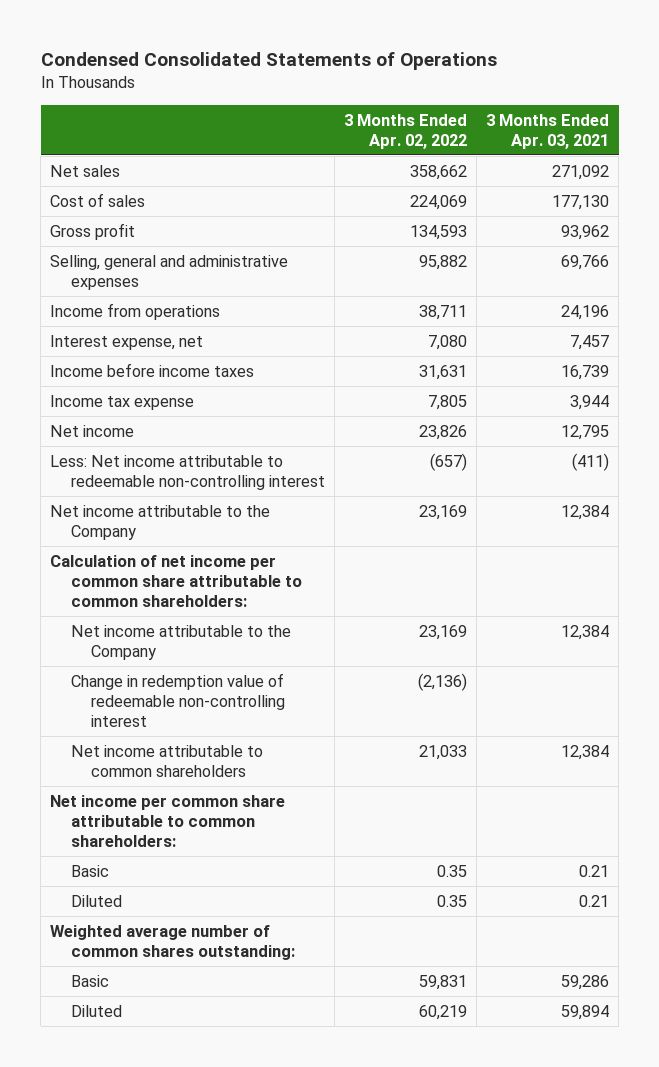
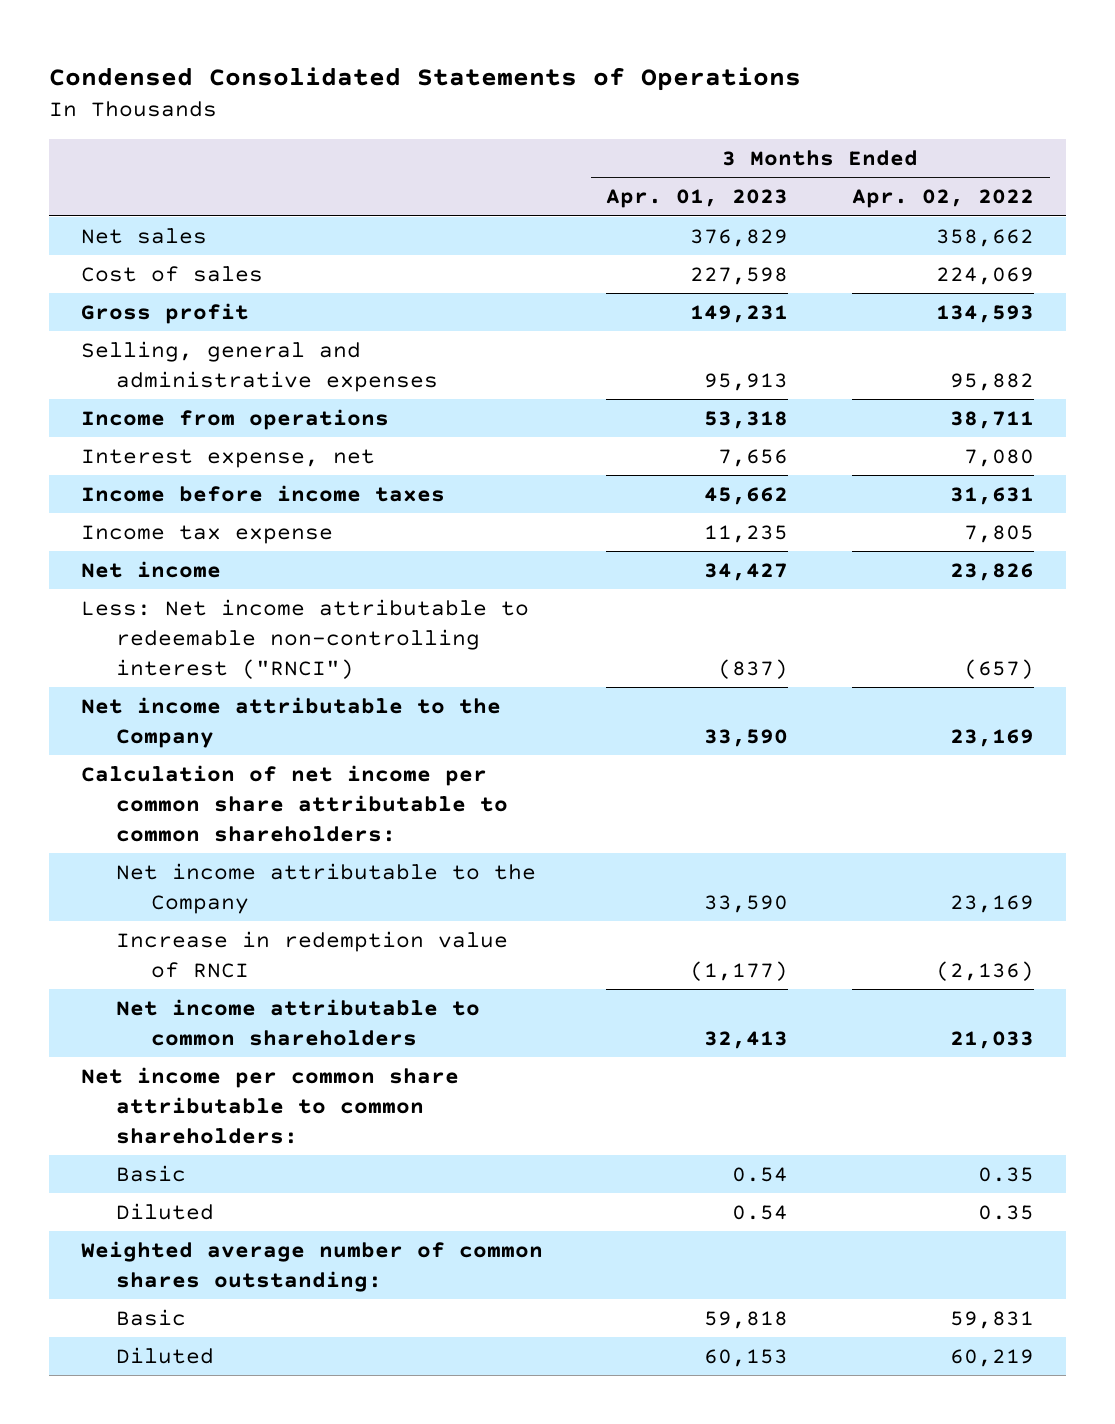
[486,113,610,149] 3 Months Ended Apr. 03, 2021 -> none
none -> [606,189,789,209] Apr. 01, 2023
[50,454,325,490] Less: Net income attributable to redeemable non-controlling interest -> [80,599,529,679] Less: Net income attributable to redeemable non-controlling interest ("RNCI")
[70,672,286,728] Change in redemption value of redeemable non-controlling interest -> [115,931,508,979] Increase in redemption value of RNCI

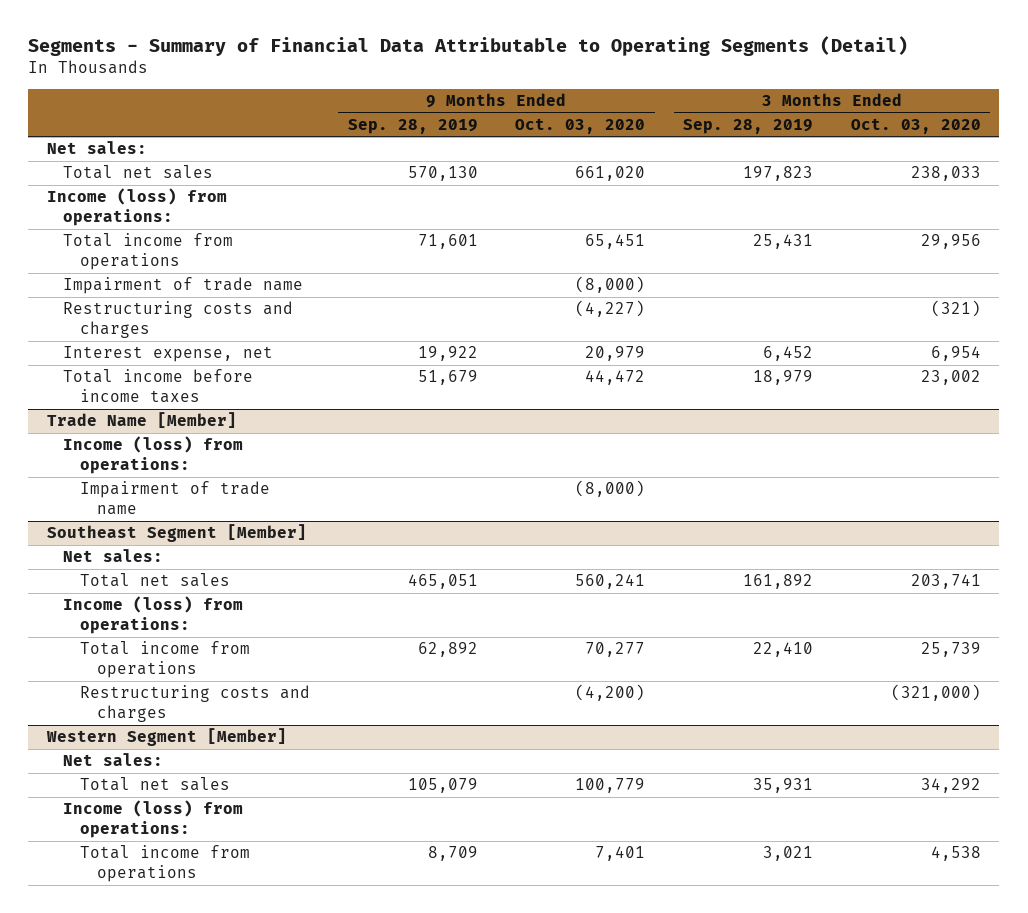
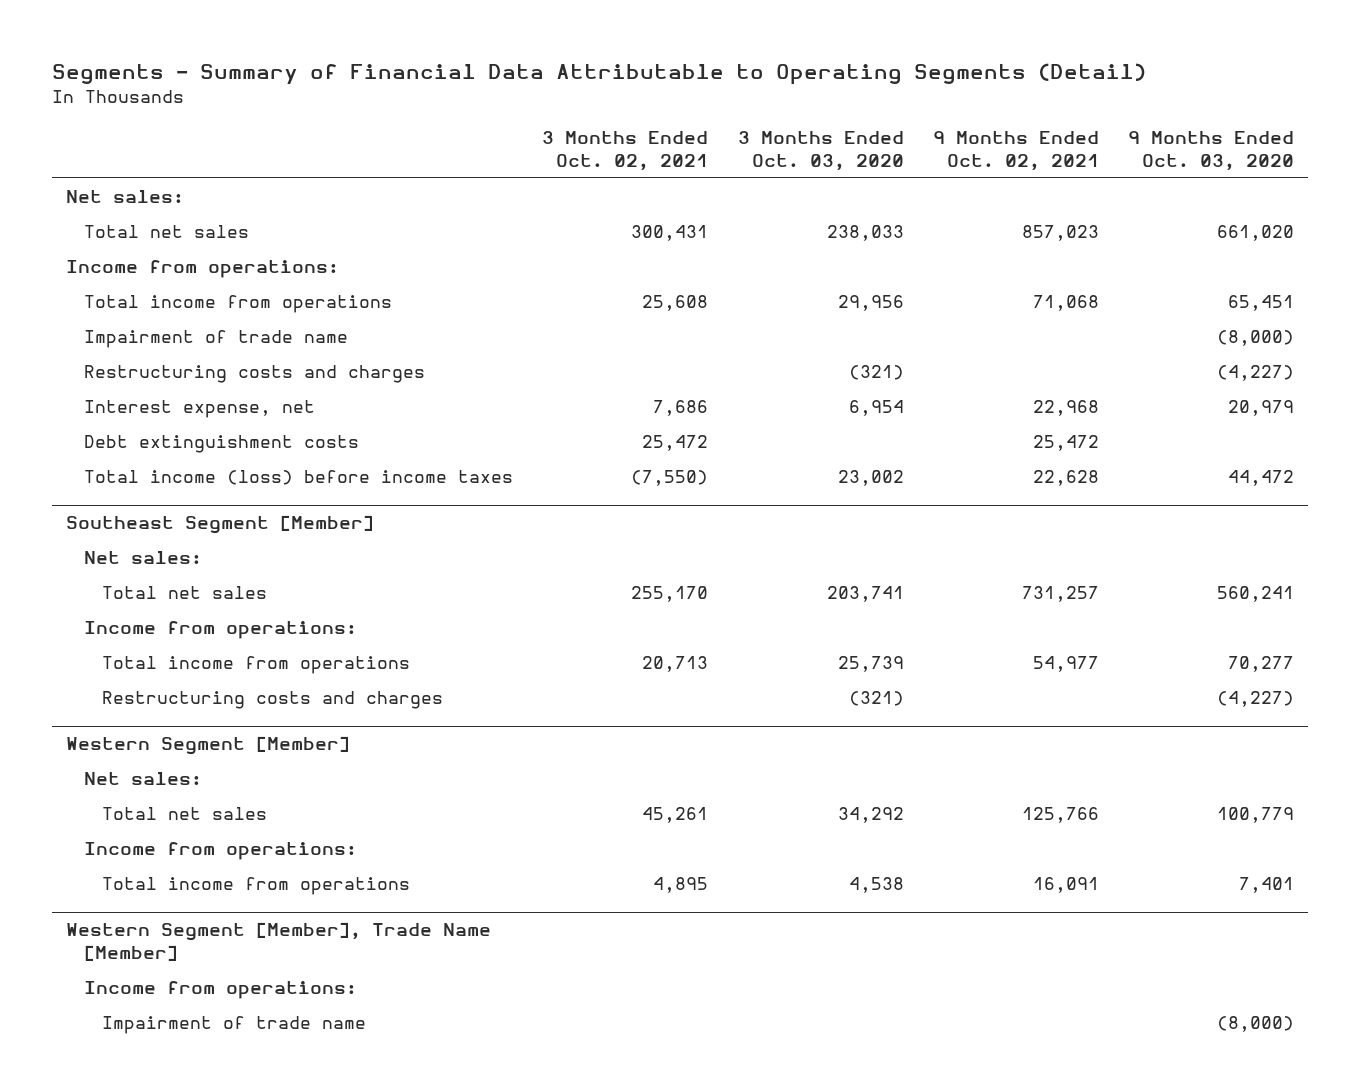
[347,118,478,134] Sep. 28, 2019 -> none
[682,118,813,134] Sep. 28, 2019 -> none
none -> [542,131,709,171] 3 Months Ended Oct. 02, 2021
none -> [932,131,1099,171] 9 Months Ended Oct. 02, 2021
[46,188,227,227] Income (loss) from operations: -> [66,260,340,279] Income from operations:
[46,412,237,429] Trade Name [Member] -> none
[63,436,244,475] Income (loss) from operations: -> none
[80,481,271,516] Impairment of trade name -> none
none -> [84,435,360,454] Debt extinguishment costs
[63,369,254,404] Total income before income taxes -> [84,470,514,486] Total income (loss) before income taxes
[63,596,244,635] Income (loss) from operations: -> [84,621,358,640] Income from operations:
[575,684,646,702] (4,200) -> [1216,691,1294,708] (4,227)
[890,684,981,702] (321,000) -> [848,691,904,707] (321)
[63,800,244,839] Income (loss) from operations: -> [84,842,358,861] Income from operations:
none -> [66,922,492,961] Western Segment [Member], Trade Name [Member]
none -> [84,981,358,1000] Income from operations:
none -> [102,1016,367,1035] Impairment of trade name

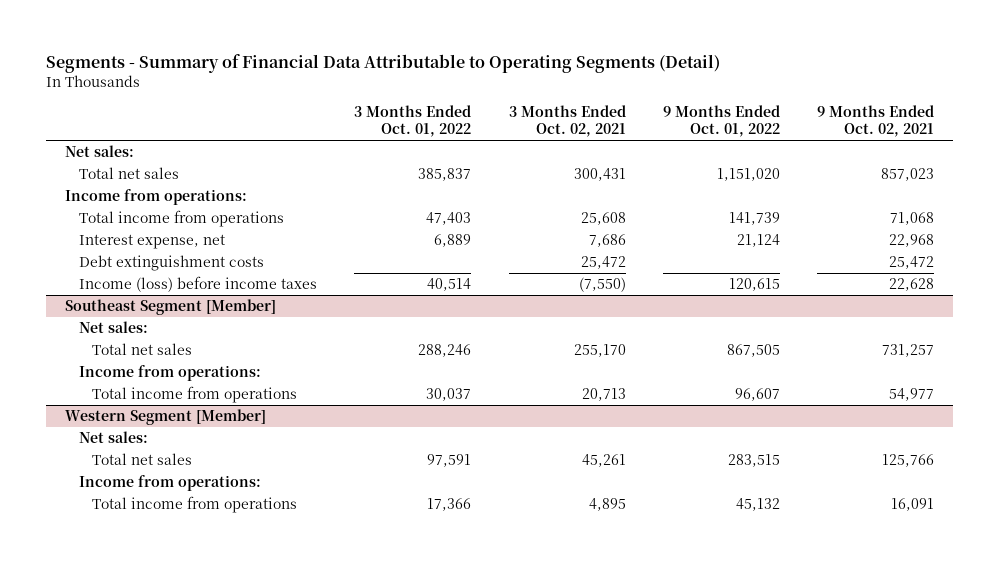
[737,131,904,171] 3 Months Ended Oct. 03, 2020 -> none
[1127,131,1294,171] 9 Months Ended Oct. 03, 2020 -> none
none -> [354,105,472,138] 3 Months Ended Oct. 01, 2022
none -> [663,105,781,138] 9 Months Ended Oct. 01, 2022
[84,330,349,349] Impairment of trade name -> none
[84,365,426,384] Restructuring costs and charges -> none
[84,470,514,486] Total income (loss) before income taxes -> [78,276,317,293] Income (loss) before income taxes
[102,691,444,710] Restructuring costs and charges -> none
[66,922,492,961] Western Segment [Member], Trade Name [Member] -> none
[84,981,358,1000] Income from operations: -> none
[102,1016,367,1035] Impairment of trade name -> none

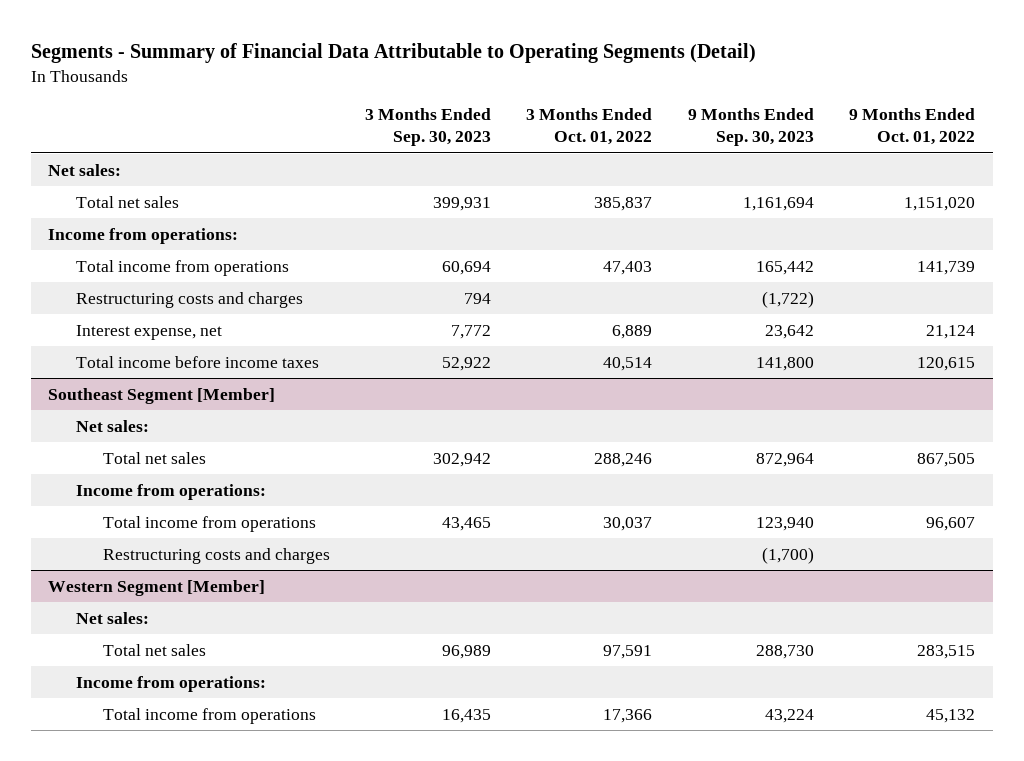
[508,105,626,138] 3 Months Ended Oct. 02, 2021 -> none
[817,105,935,138] 9 Months Ended Oct. 02, 2021 -> none
none -> [365,108,492,147] 3 Months Ended Sep. 30, 2023
none -> [687,108,814,147] 9 Months Ended Sep. 30, 2023
none -> [75,291,303,308] Restructuring costs and charges
[78,255,264,272] Debt extinguishment costs -> none
[78,276,317,293] Income (loss) before income taxes -> [75,355,319,368] Total income before income taxes
none -> [102,547,330,564] Restructuring costs and charges

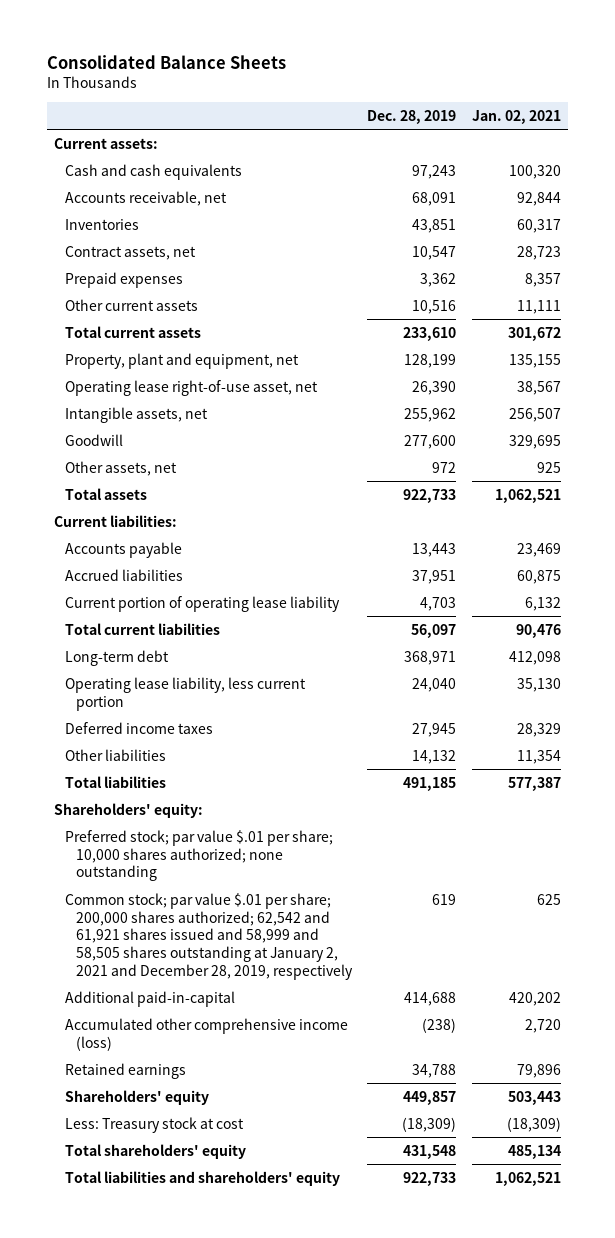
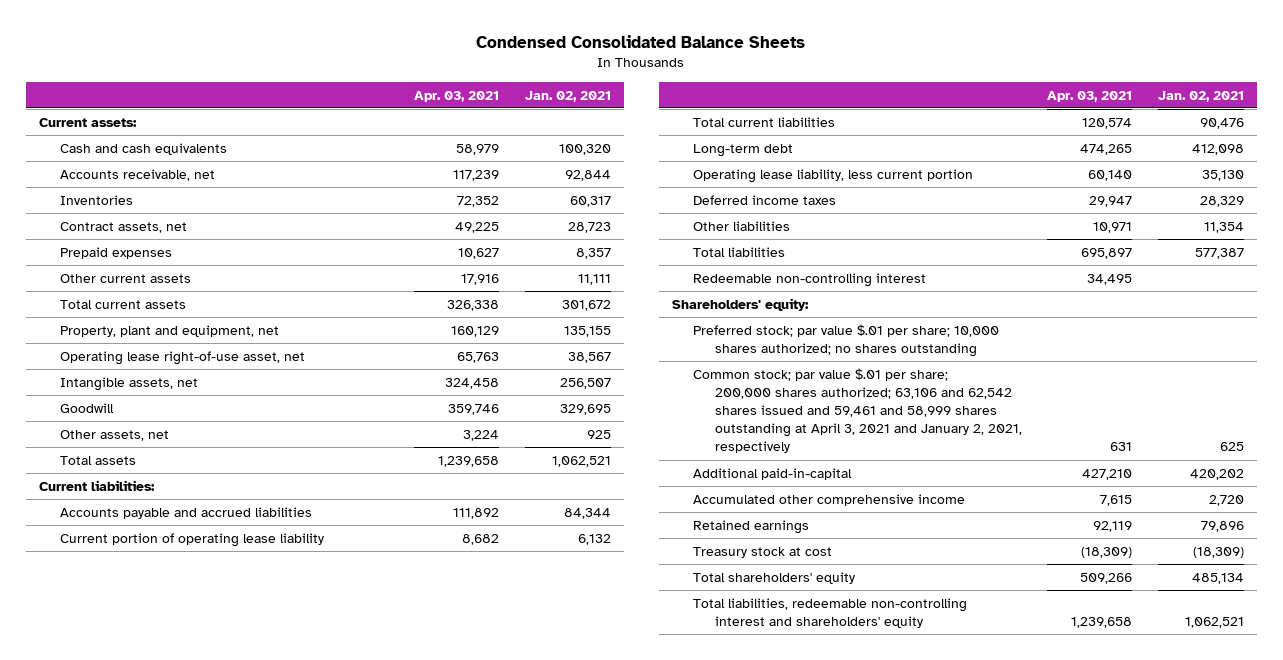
[46,54,286,69] Consolidated Balance Sheets -> [476,35,806,49] Condensed Consolidated Balance Sheets
[367,109,457,124] Dec. 28, 2019 -> none
none -> [414,90,500,102] Apr. 03, 2021
[65,541,183,558] Accounts payable -> none
[65,568,184,581] Accrued liabilities -> none
none -> [60,506,313,519] Accounts payable and accrued liabilities
none -> [693,272,927,287] Redeemable non-controlling interest
[65,829,334,882] Preferred stock; par value $.01 per share; 10,000 shares authorized; none outstanding -> [693,323,1000,358] Preferred stock; par value $.01 per share; 10,000 shares authorized; no shares outstanding
[65,892,354,980] Common stock; par value $.01 per share; 200,000 shares authorized; 62,542 and 61,921 shares issued and 58,999 and 58,505 shares outstanding at January 2, 2021 and December 28, 2019, respectively -> [693,367,1022,454] Common stock; par value $.01 per share; 200,000 shares authorized; 63,106 and 62,542 shares issued and 59,461 and 58,999 shares outstanding at April 3, 2021 and January 2, 2021, respectively
[65,1017,349,1051] Accumulated other comprehensive income (loss) -> [693,493,966,506] Accumulated other comprehensive income
[65,1089,210,1105] Shareholders' equity -> none
[65,1116,245,1133] Less: Treasury stock at cost -> [693,546,833,558] Treasury stock at cost
[65,1170,341,1186] Total liabilities and shareholders' equity -> [693,597,968,629] Total liabilities, redeemable non-controlling interest and shareholders' equity

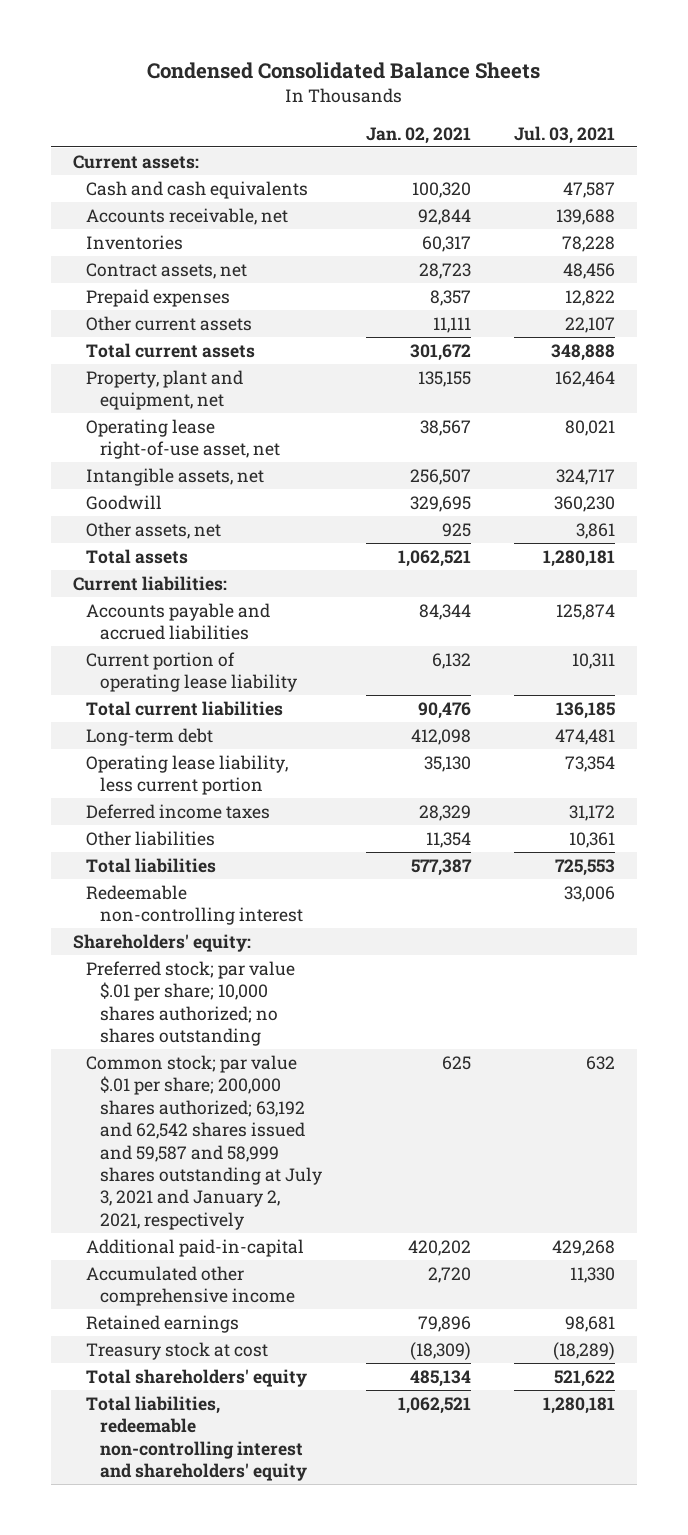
[414,90,500,102] Apr. 03, 2021 -> none
none -> [514,125,616,144] Jul. 03, 2021
[693,367,1022,454] Common stock; par value $.01 per share; 200,000 shares authorized; 63,106 and 62,542 shares issued and 59,461 and 58,999 shares outstanding at April 3, 2021 and January 2, 2021, respectively -> [86,1054,322,1230] Common stock; par value $.01 per share; 200,000 shares authorized; 63,192 and 62,542 shares issued and 59,587 and 58,999 shares outstanding at July 3, 2021 and January 2, 2021, respectively

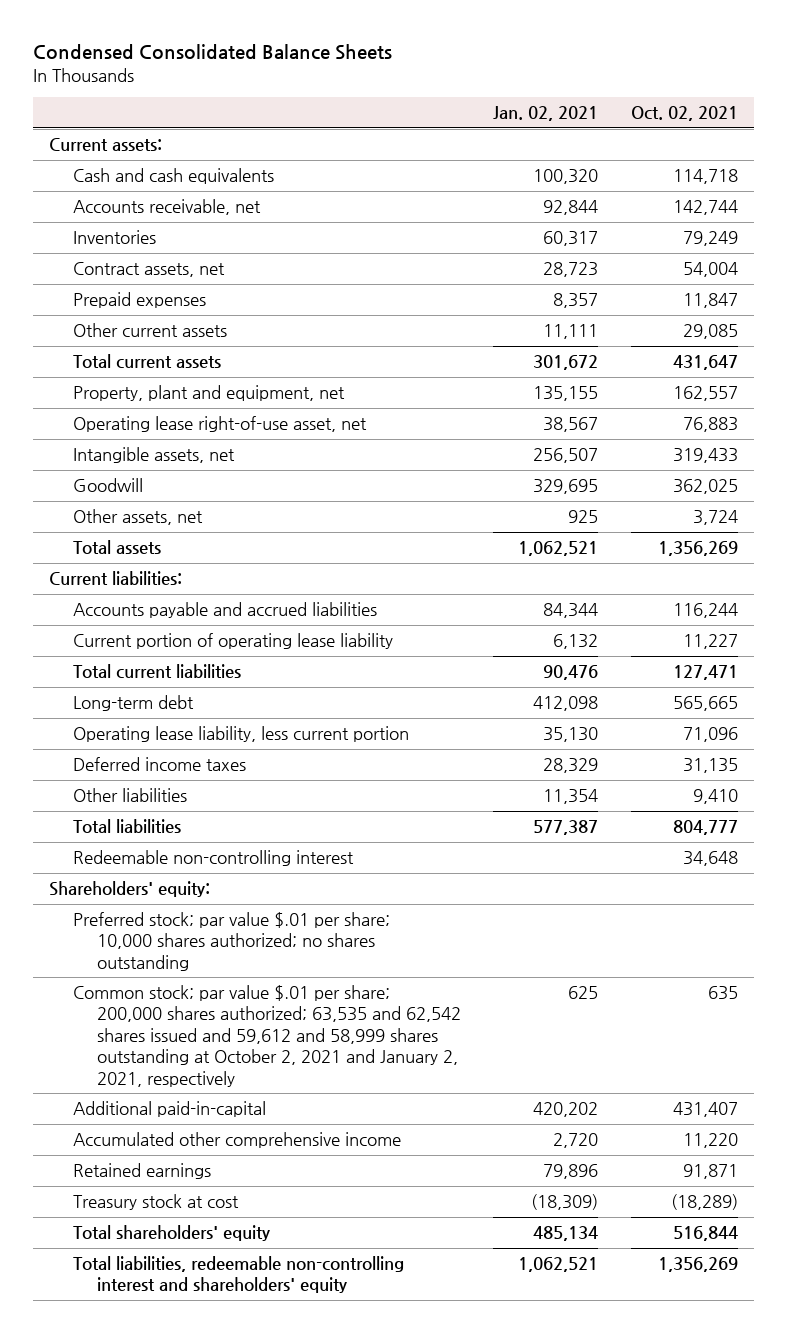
[514,125,616,144] Jul. 03, 2021 -> none
none -> [630,106,738,122] Oct. 02, 2021
[86,1054,322,1230] Common stock; par value $.01 per share; 200,000 shares authorized; 63,192 and 62,542 shares issued and 59,587 and 58,999 shares outstanding at July 3, 2021 and January 2, 2021, respectively -> [72,985,461,1087] Common stock; par value $.01 per share; 200,000 shares authorized; 63,535 and 62,542 shares issued and 59,612 and 58,999 shares outstanding at October 2, 2021 and January 2, 2021, respectively

